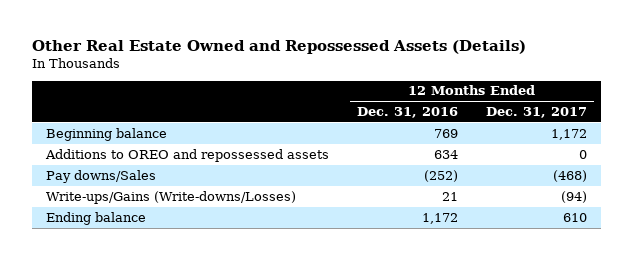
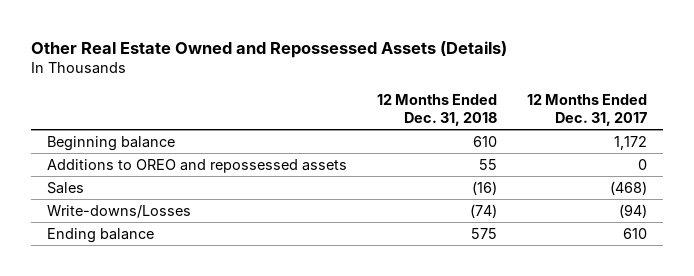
[356,107,458,119] Dec. 31, 2016 -> none
none -> [376,93,497,127] 12 Months Ended Dec. 31, 2018
[45,169,156,183] Pay downs/Sales -> [46,181,84,194] Sales
[45,190,296,204] Write-ups/Gains (Write-downs/Losses) -> [46,204,191,218] Write-downs/Losses

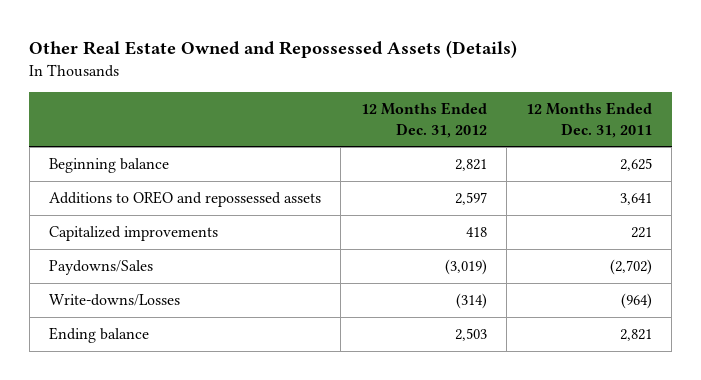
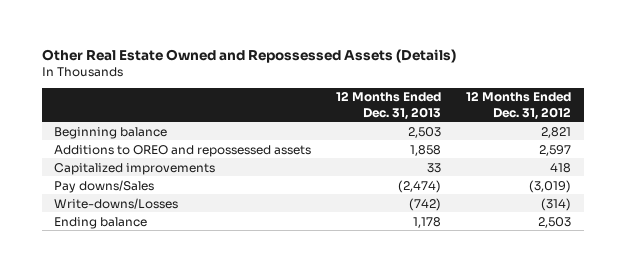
[526,102,653,138] 12 Months Ended Dec. 31, 2011 -> none
none -> [336,91,442,120] 12 Months Ended Dec. 31, 2013
[48,260,153,276] Paydowns/Sales -> [54,179,155,193] Pay downs/Sales

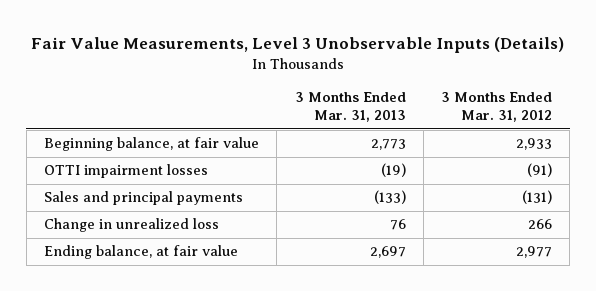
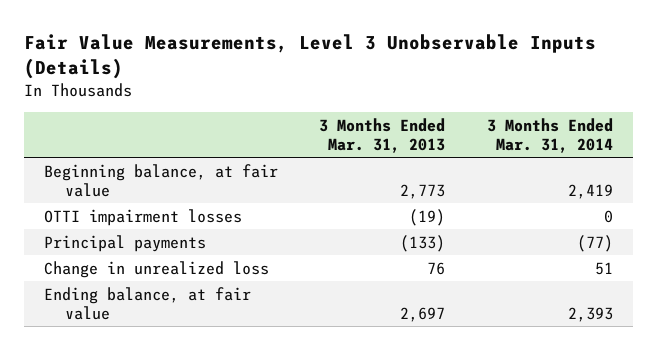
[441,91,553,123] 3 Months Ended Mar. 31, 2012 -> none
none -> [486,117,613,153] 3 Months Ended Mar. 31, 2014
[44,191,244,206] Sales and principal payments -> [44,234,207,252] Principal payments

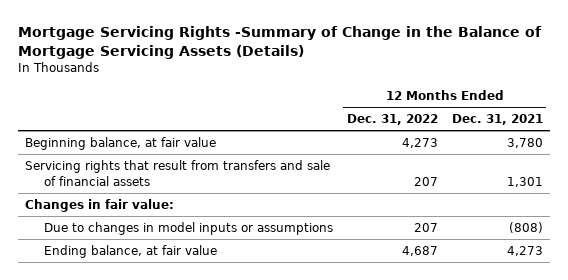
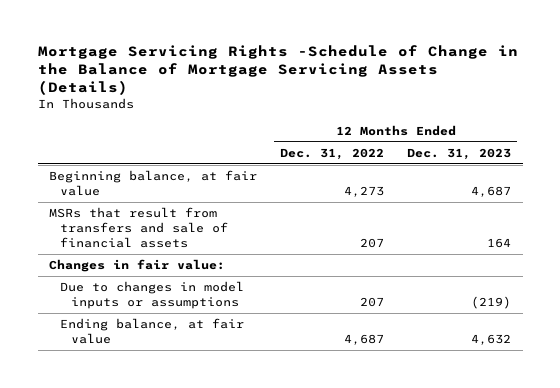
[17,25,542,59] Mortgage Servicing Rights -Summary of Change in the Balance of Mortgage Servicing Assets (Details) -> [37,44,518,95] Mortgage Servicing Rights -Schedule of Change in the Balance of Mortgage Servicing Assets (Details)
[451,114,543,126] Dec. 31, 2021 -> none
none -> [407,147,512,160] Dec. 31, 2023
[24,159,330,186] Servicing rights that result from transfers and sale of financial assets -> [49,207,229,249] MSRs that result from transfers and sale of financial assets

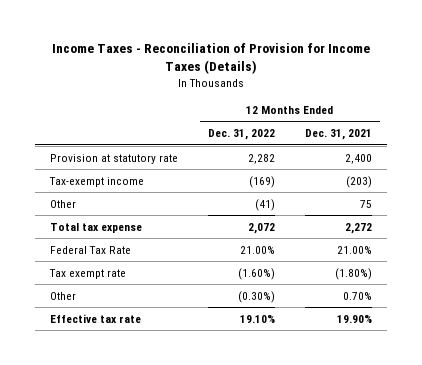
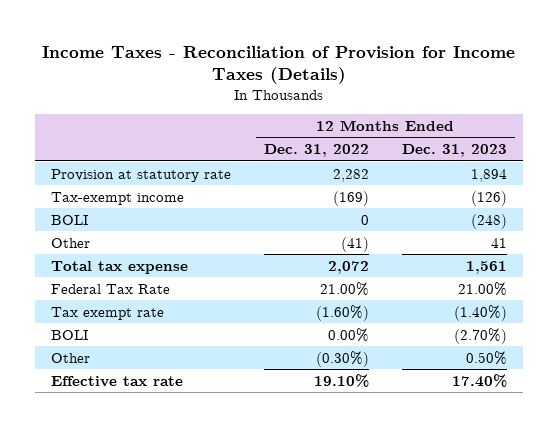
[305,129,373,141] Dec. 31, 2021 -> none
none -> [401,144,507,158] Dec. 31, 2023
none -> [51,214,89,225] BOLI
none -> [51,329,89,340] BOLI

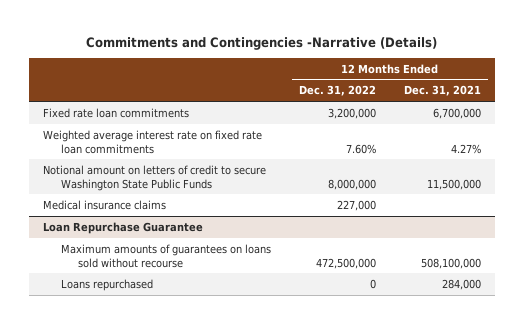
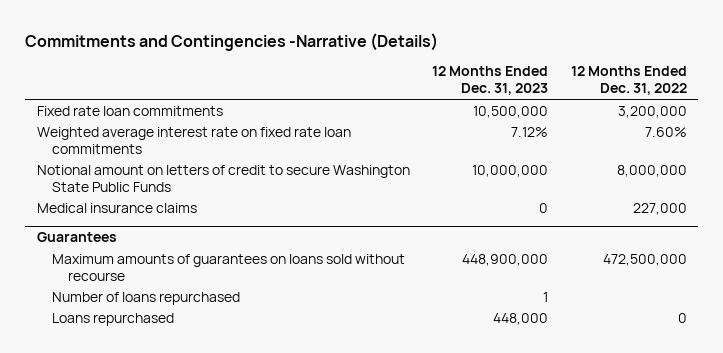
[403,85,481,97] Dec. 31, 2021 -> none
none -> [432,66,549,96] 12 Months Ended Dec. 31, 2023
[43,221,204,234] Loan Repurchase Guarantee -> [36,232,117,243] Guarantees
none -> [52,291,241,305] Number of loans repurchased

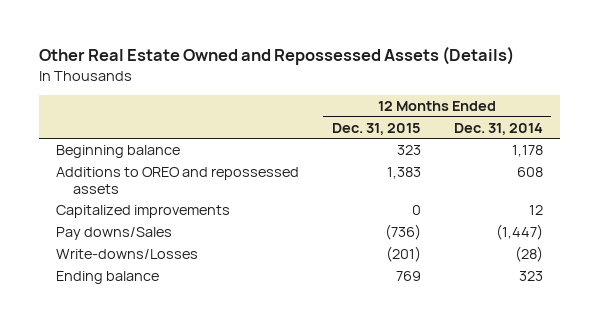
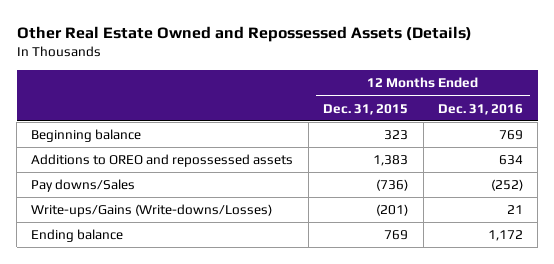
[453,122,543,135] Dec. 31, 2014 -> none
none -> [437,103,523,115] Dec. 31, 2016
[55,205,230,219] Capitalized improvements -> none
[55,249,198,260] Write-downs/Losses -> [31,204,273,218] Write-ups/Gains (Write-downs/Losses)

